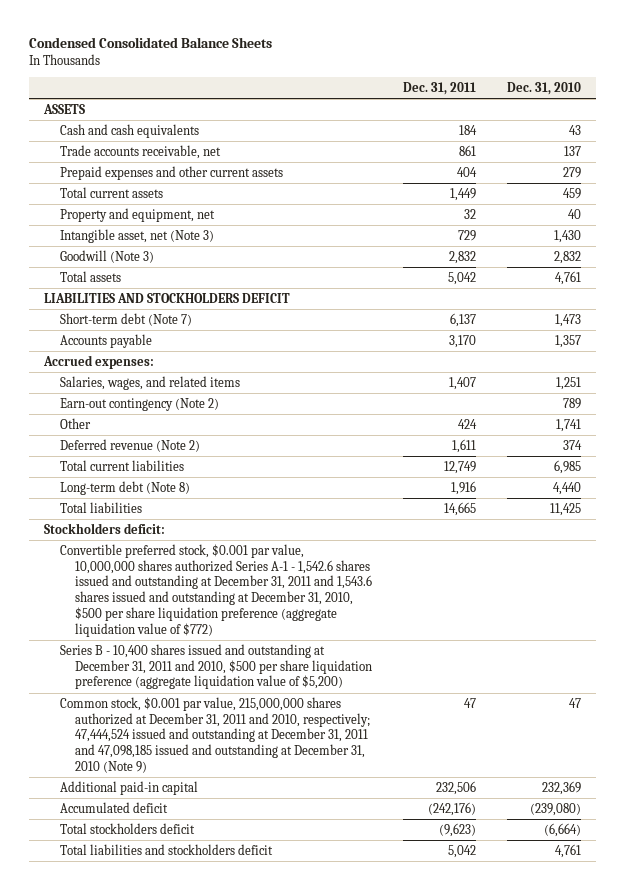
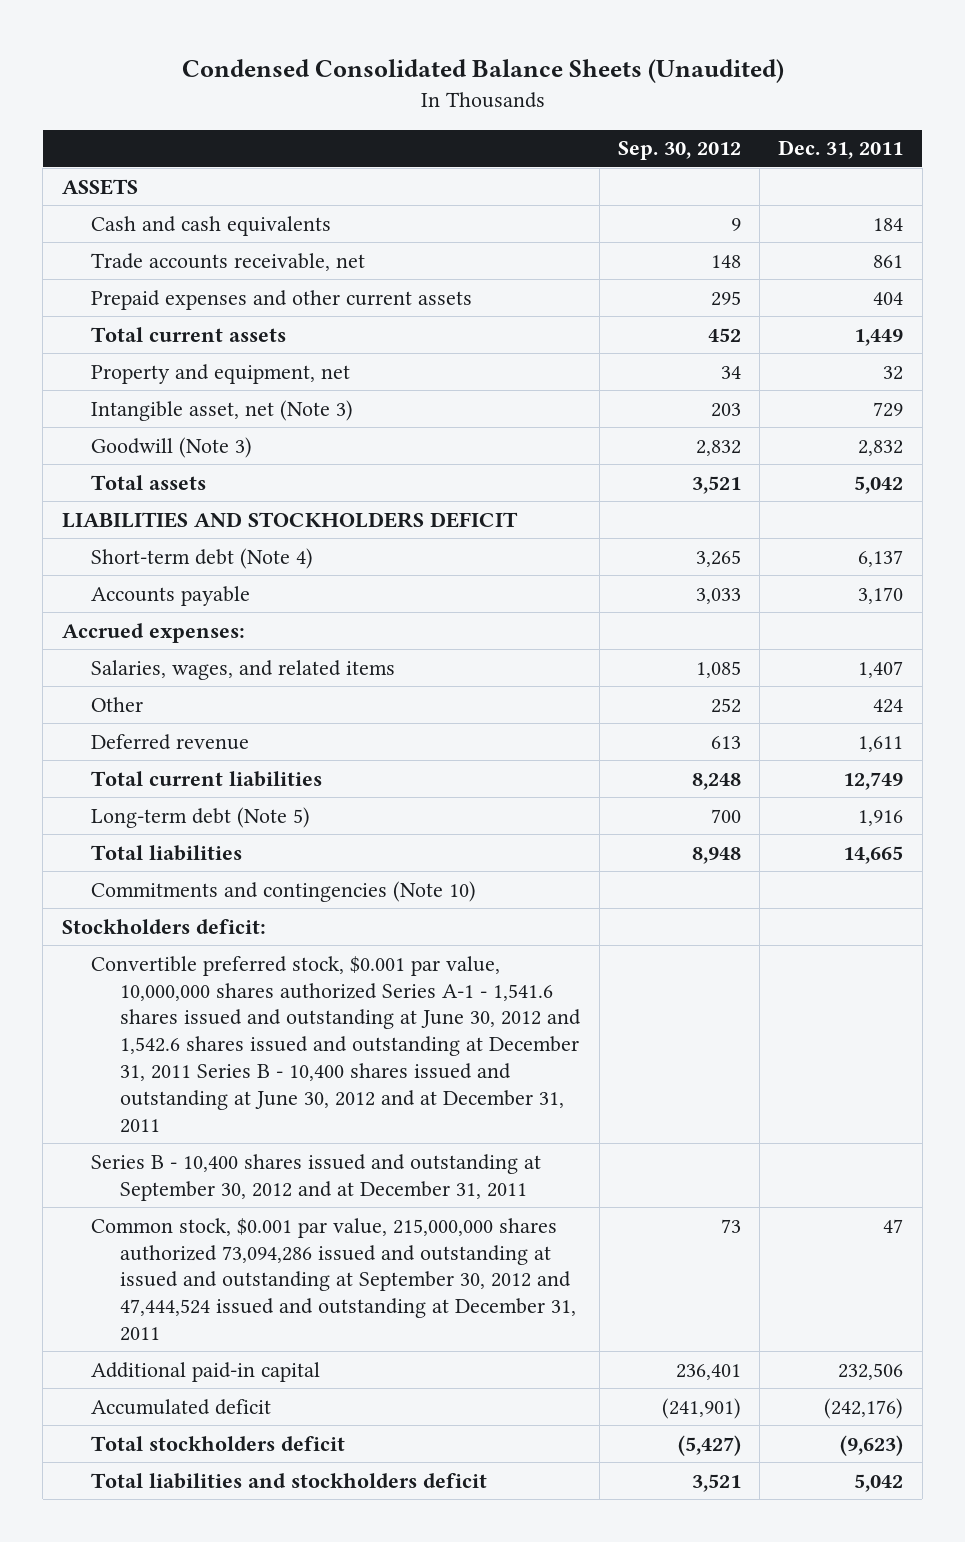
[28,36,272,48] Condensed Consolidated Balance Sheets -> [181,59,784,84] Condensed Consolidated Balance Sheets (Unaudited)
[506,81,581,95] Dec. 31, 2010 -> none
none -> [617,141,741,161] Sep. 30, 2012
[59,312,192,326] Short-term debt (Note 7) -> [91,547,314,569] Short-term debt (Note 4)
[59,397,219,411] Earn-out contingency (Note 2) -> none
[59,438,200,452] Deferred revenue (Note 2) -> [91,733,250,750] Deferred revenue
[59,480,190,495] Long-term debt (Note 8) -> [91,806,311,828] Long-term debt (Note 5)
none -> [91,880,477,902] Commitments and contingencies (Note 10)
[59,643,373,690] Series B - 10,400 shares issued and outstanding at December 31, 2011 and 2010, $500 per share liquidation preference (aggregate liquidation value of $5,200) -> none
[59,543,373,637] Convertible preferred stock, $0.001 par value, 10,000,000 shares authorized Series A-1 - 1,542.6 shares issued and outstanding at December 31, 2011 and 1,543.6 shares issued and outstanding at December 31, 2010, $500 per share liquidation preference (aggregate liquidation value of $772) -> [91,955,582,1133] Convertible preferred stock, $0.001 par value, 10,000,000 shares authorized Series A-1 - 1,541.6 shares issued and outstanding at June 30, 2012 and 1,542.6 shares issued and outstanding at December 31, 2011 Series B - 10,400 shares issued and outstanding at June 30, 2012 and at December 31, 2011
none -> [91,1153,542,1201] Series B - 10,400 shares issued and outstanding at September 30, 2012 and at December 31, 2011
[59,696,371,773] Common stock, $0.001 par value, 215,000,000 shares authorized at December 31, 2011 and 2010, respectively; 47,444,524 issued and outstanding at December 31, 2011 and 47,098,185 issued and outstanding at December 31, 2010 (Note 9) -> [91,1217,577,1342] Common stock, $0.001 par value, 215,000,000 shares authorized 73,094,286 issued and outstanding at issued and outstanding at September 30, 2012 and 47,444,524 issued and outstanding at December 31, 2011

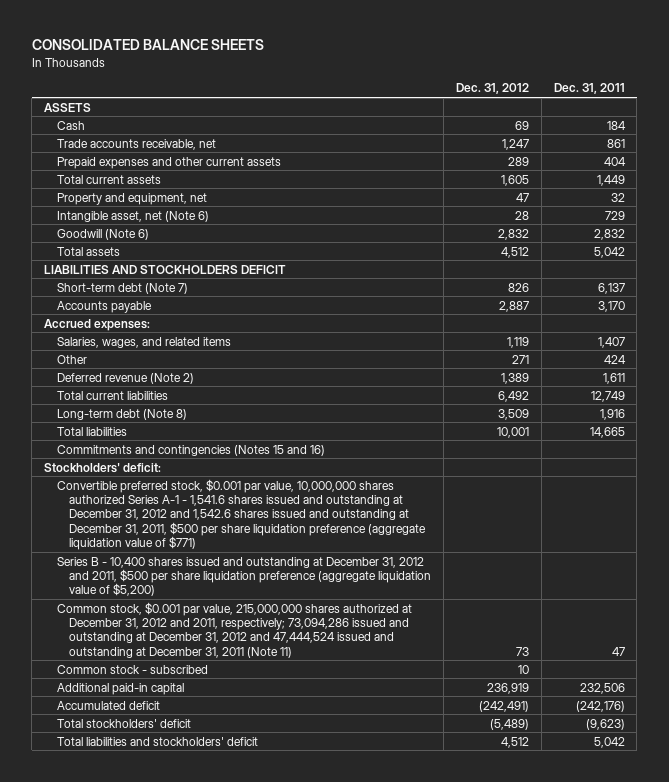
[181,59,784,84] Condensed Consolidated Balance Sheets (Unaudited) -> [31,39,264,51] CONSOLIDATED BALANCE SHEETS
[617,141,741,161] Sep. 30, 2012 -> none
none -> [455,83,529,95] Dec. 31, 2012
[91,215,332,236] Cash and cash equivalents -> [56,120,85,130] Cash
[91,399,354,421] Intangible asset, net (Note 3) -> [56,210,209,222] Intangible asset, net (Note 6)
[91,436,253,458] Goodwill (Note 3) -> [56,228,149,240] Goodwill (Note 6)
[91,547,314,569] Short-term debt (Note 4) -> [56,282,188,294] Short-term debt (Note 7)
[91,733,250,750] Deferred revenue -> [56,372,194,384] Deferred revenue (Note 2)
[91,806,311,828] Long-term debt (Note 5) -> [56,408,187,420] Long-term debt (Note 8)
[91,880,477,902] Commitments and contingencies (Note 10) -> [56,444,325,456] Commitments and contingencies (Notes 15 and 16)
[61,918,266,934] Stockholders deficit: -> [44,462,162,473] Stockholders' deficit:
[91,955,582,1133] Convertible preferred stock, $0.001 par value, 10,000,000 shares authorized Series A-1 - 1,541.6 shares issued and outstanding at June 30, 2012 and 1,542.6 shares issued and outstanding at December 31, 2011 Series B - 10,400 shares issued and outstanding at June 30, 2012 and at December 31, 2011 -> [56,478,427,550] Convertible preferred stock, $0.001 par value, 10,000,000 shares authorized Series A-1 - 1,541.6 shares issued and outstanding at December 31, 2012 and 1,542.6 shares issued and outstanding at December 31, 2011, $500 per share liquidation preference (aggregate liquidation value of $771)
[91,1153,542,1201] Series B - 10,400 shares issued and outstanding at September 30, 2012 and at December 31, 2011 -> [56,556,432,597] Series B - 10,400 shares issued and outstanding at December 31, 2012 and 2011, $500 per share liquidation preference (aggregate liquidation value of $5,200)
[91,1217,577,1342] Common stock, $0.001 par value, 215,000,000 shares authorized 73,094,286 issued and outstanding at issued and outstanding at September 30, 2012 and 47,444,524 issued and outstanding at December 31, 2011 -> [56,601,412,658] Common stock, $0.001 par value, 215,000,000 shares authorized at December 31, 2012 and 2011, respectively; 73,094,286 issued and outstanding at December 31, 2012 and 47,444,524 issued and outstanding at December 31, 2011 (Note 11)
none -> [56,664,208,674] Common stock - subscribed
[91,1435,346,1451] Total stockholders deficit -> [56,718,191,728] Total stockholders' deficit
[91,1472,488,1489] Total liabilities and stockholders deficit -> [56,736,258,746] Total liabilities and stockholders' deficit

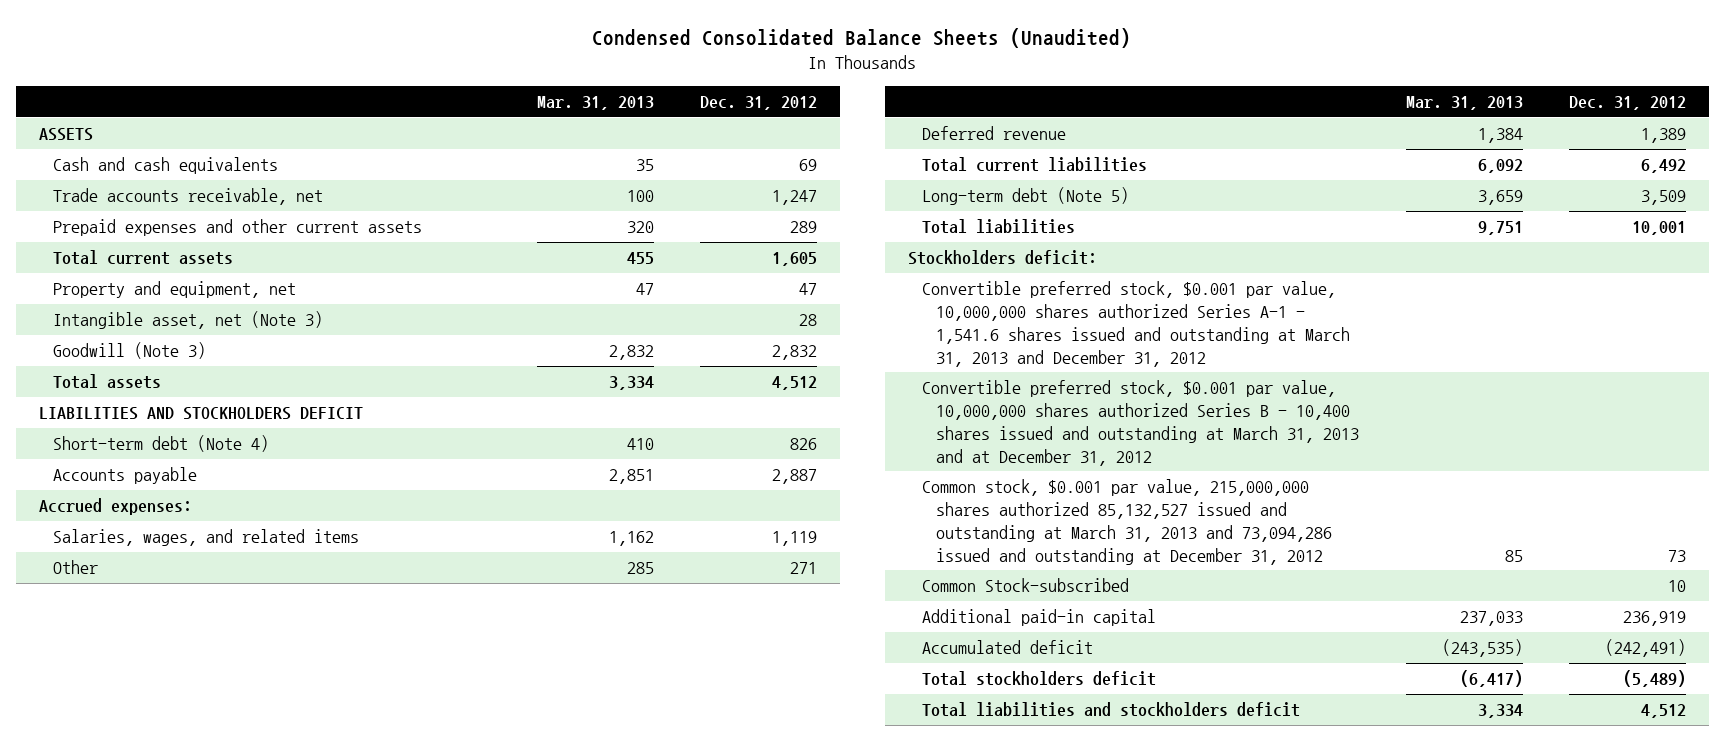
[31,39,264,51] CONSOLIDATED BALANCE SHEETS -> [592,28,1132,49] Condensed Consolidated Balance Sheets (Unaudited)
[553,83,625,95] Dec. 31, 2011 -> none
none -> [536,96,654,111] Mar. 31, 2013
[56,120,85,130] Cash -> [53,157,279,175] Cash and cash equivalents
[56,210,209,222] Intangible asset, net (Note 6) -> [53,311,324,330] Intangible asset, net (Note 3)
[56,228,149,240] Goodwill (Note 6) -> [53,342,207,360] Goodwill (Note 3)
[56,282,188,294] Short-term debt (Note 7) -> [53,435,270,453] Short-term debt (Note 4)
[56,372,194,384] Deferred revenue (Note 2) -> [922,126,1067,141] Deferred revenue
[56,408,187,420] Long-term debt (Note 8) -> [922,187,1130,206] Long-term debt (Note 5)
[56,444,325,456] Commitments and contingencies (Notes 15 and 16) -> none
[44,462,162,473] Stockholders' deficit: -> [908,250,1098,266] Stockholders deficit:
[56,478,427,550] Convertible preferred stock, $0.001 par value, 10,000,000 shares authorized Series A-1 - 1,541.6 shares issued and outstanding at December 31, 2012 and 1,542.6 shares issued and outstanding at December 31, 2011, $500 per share liquidation preference (aggregate liquidation value of $771) -> [922,281,1351,367] Convertible preferred stock, $0.001 par value, 10,000,000 shares authorized Series A-1 - 1,541.6 shares issued and outstanding at March 31, 2013 and December 31, 2012
[56,556,432,597] Series B - 10,400 shares issued and outstanding at December 31, 2012 and 2011, $500 per share liquidation preference (aggregate liquidation value of $5,200) -> [922,380,1360,466] Convertible preferred stock, $0.001 par value, 10,000,000 shares authorized Series B - 10,400 shares issued and outstanding at March 31, 2013 and at December 31, 2012
[56,601,412,658] Common stock, $0.001 par value, 215,000,000 shares authorized at December 31, 2012 and 2011, respectively; 73,094,286 issued and outstanding at December 31, 2012 and 47,444,524 issued and outstanding at December 31, 2011 (Note 11) -> [922,479,1333,565] Common stock, $0.001 par value, 215,000,000 shares authorized 85,132,527 issued and outstanding at March 31, 2013 and 73,094,286 issued and outstanding at December 31, 2012
[56,664,208,674] Common stock - subscribed -> [922,578,1130,593] Common Stock-subscribed
[56,718,191,728] Total stockholders' deficit -> [922,671,1157,687] Total stockholders deficit
[56,736,258,746] Total liabilities and stockholders' deficit -> [922,702,1301,718] Total liabilities and stockholders deficit

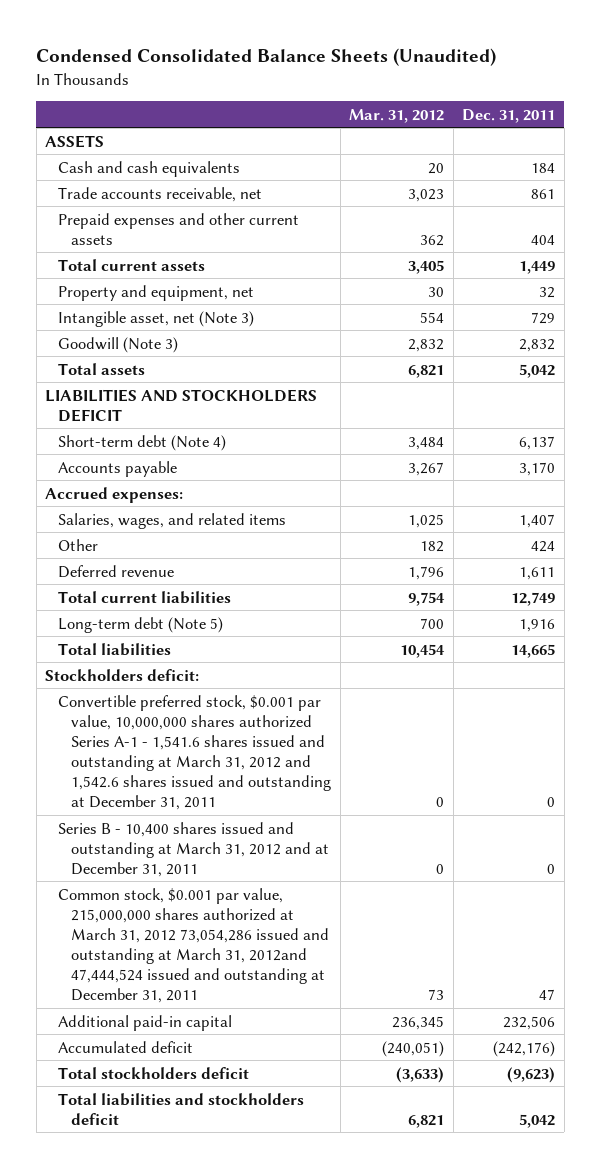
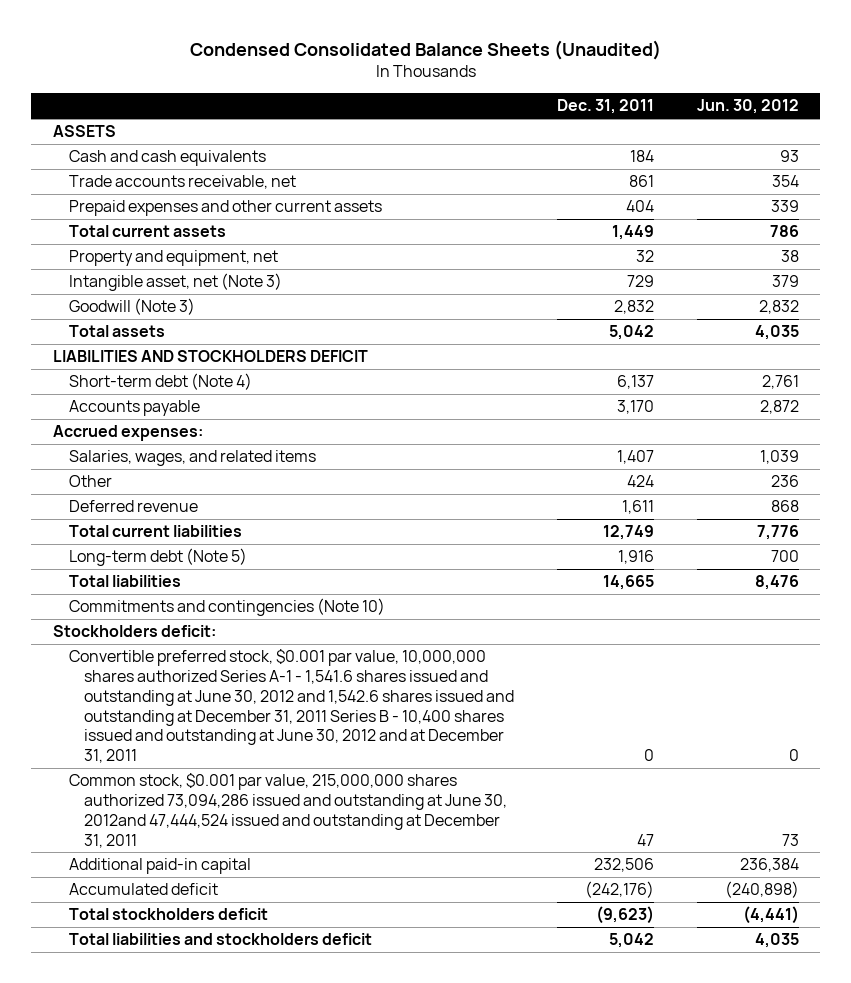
[349,108,445,123] Mar. 31, 2012 -> none
none -> [696,99,799,115] Jun. 30, 2012
none -> [68,598,385,617] Commitments and contingencies (Note 10)
[58,821,330,877] Series B - 10,400 shares issued and outstanding at March 31, 2012 and at December 31, 2011 -> none
[58,694,332,811] Convertible preferred stock, $0.001 par value, 10,000,000 shares authorized Series A-1 - 1,541.6 shares issued and outstanding at March 31, 2012 and 1,542.6 shares issued and outstanding at December 31, 2011 -> [68,649,515,763] Convertible preferred stock, $0.001 par value, 10,000,000 shares authorized Series A-1 - 1,541.6 shares issued and outstanding at June 30, 2012 and 1,542.6 shares issued and outstanding at December 31, 2011 Series B - 10,400 shares issued and outstanding at June 30, 2012 and at December 31, 2011
[58,887,330,1004] Common stock, $0.001 par value, 215,000,000 shares authorized at March 31, 2012 73,054,286 issued and outstanding at March 31, 2012and 47,444,524 issued and outstanding at December 31, 2011 -> [68,773,508,848] Common stock, $0.001 par value, 215,000,000 shares authorized 73,094,286 issued and outstanding at June 30, 2012and 47,444,524 issued and outstanding at December 31, 2011

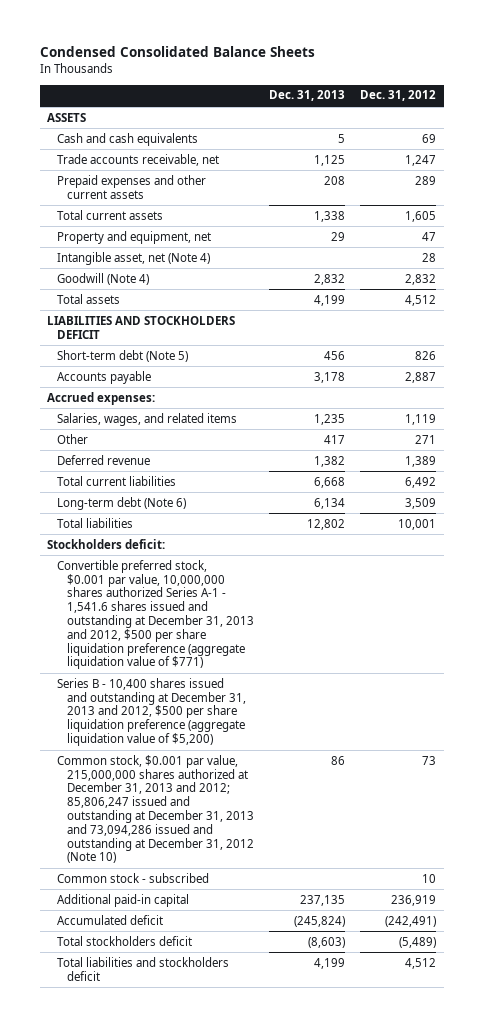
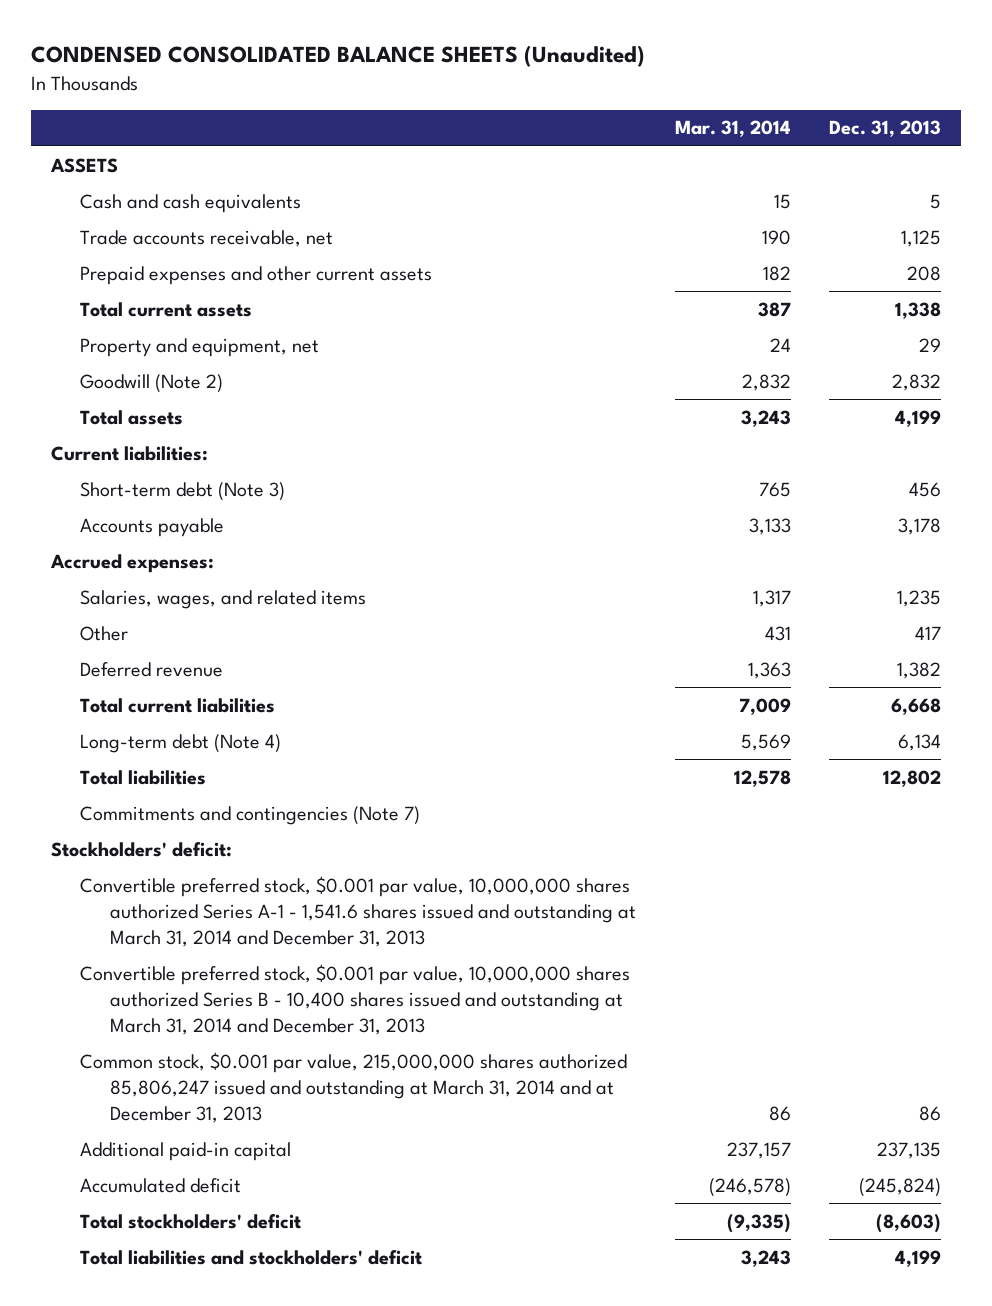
[39,46,315,58] Condensed Consolidated Balance Sheets -> [31,45,646,68] CONDENSED CONSOLIDATED BALANCE SHEETS (Unaudited)
[359,90,436,102] Dec. 31, 2012 -> none
none -> [674,120,791,138] Mar. 31, 2014
[56,251,210,265] Intangible asset, net (Note 4) -> none
[56,272,149,285] Goodwill (Note 4) -> [80,373,224,393] Goodwill (Note 2)
[47,315,236,339] LIABILITIES AND STOCKHOLDERS DEFICIT -> none
none -> [50,445,208,461] Current liabilities:
[56,349,188,362] Short-term debt (Note 5) -> [80,481,286,501] Short-term debt (Note 3)
[56,496,186,510] Long-term debt (Note 6) -> [80,733,282,753] Long-term debt (Note 4)
[56,872,209,883] Common stock - subscribed -> none
none -> [80,805,421,825] Commitments and contingencies (Note 7)
[47,538,166,549] Stockholders deficit: -> [50,841,232,857] Stockholders' deficit:
[56,559,254,670] Convertible preferred stock, $0.001 par value, 10,000,000 shares authorized Series A-1 - 1,541.6 shares issued and outstanding at December 31, 2013 and 2012, $500 per share liquidation preference (aggregate liquidation value of $771) -> [80,875,637,947] Convertible preferred stock, $0.001 par value, 10,000,000 shares authorized Series A-1 - 1,541.6 shares issued and outstanding at March 31, 2014 and December 31, 2013
[56,677,246,747] Series B - 10,400 shares issued and outstanding at December 31, 2013 and 2012, $500 per share liquidation preference (aggregate liquidation value of $5,200) -> [80,963,631,1035] Convertible preferred stock, $0.001 par value, 10,000,000 shares authorized Series B - 10,400 shares issued and outstanding at March 31, 2014 and December 31, 2013
[56,754,254,864] Common stock, $0.001 par value, 215,000,000 shares authorized at December 31, 2013 and 2012; 85,806,247 issued and outstanding at December 31, 2013 and 73,094,286 issued and outstanding at December 31, 2012 (Note 10) -> [80,1051,628,1123] Common stock, $0.001 par value, 215,000,000 shares authorized 85,806,247 issued and outstanding at March 31, 2014 and at December 31, 2013
[56,935,192,946] Total stockholders deficit -> [80,1213,302,1229] Total stockholders' deficit
[56,956,229,981] Total liabilities and stockholders deficit -> [80,1249,423,1265] Total liabilities and stockholders' deficit

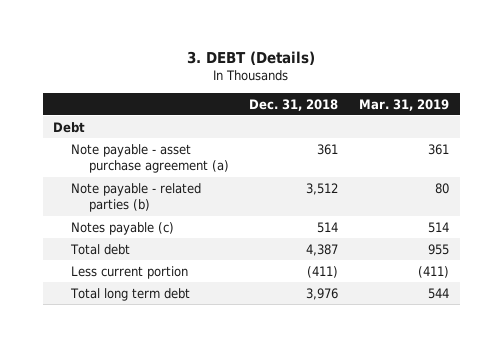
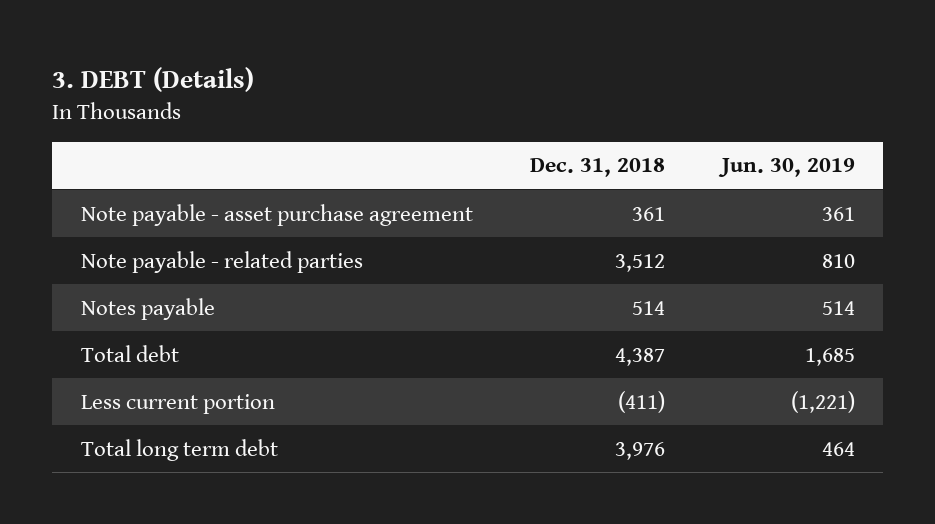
[359,98,450,111] Mar. 31, 2019 -> none
none -> [717,158,855,178] Jun. 30, 2019
[53,121,86,133] Debt -> none
[70,143,229,174] Note payable - asset purchase agreement (a) -> [80,203,473,226] Note payable - asset purchase agreement
[70,182,201,213] Note payable - related parties (b) -> [80,250,363,273] Note payable - related parties
[70,221,174,235] Notes payable (c) -> [80,297,215,320] Notes payable

